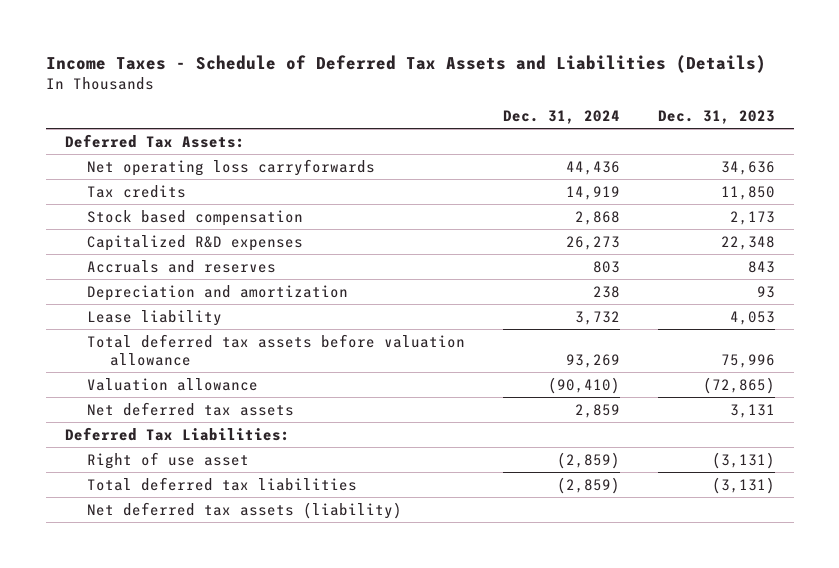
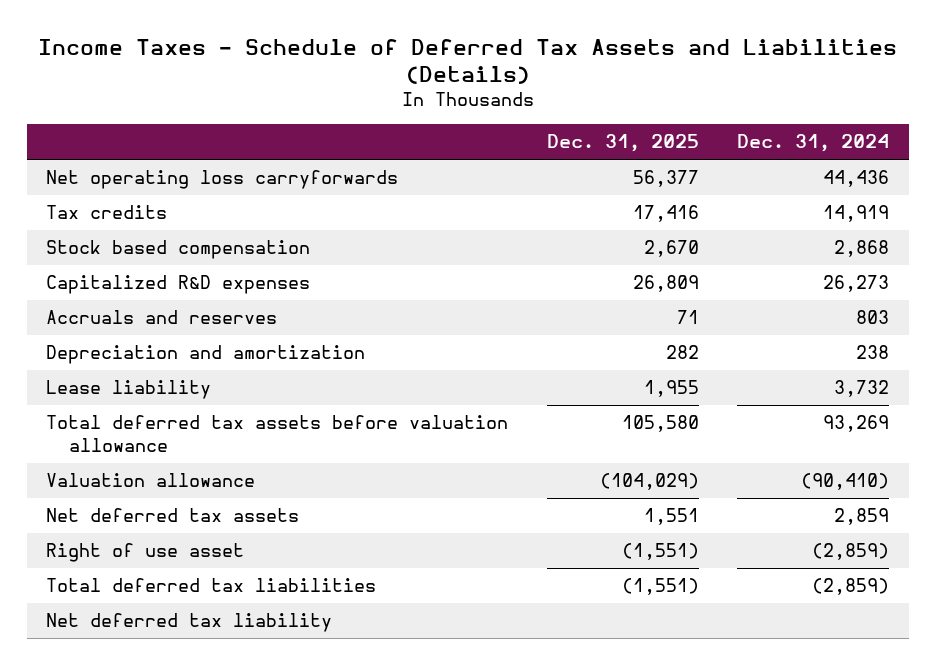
[657,109,775,124] Dec. 31, 2023 -> none
none -> [546,134,699,153] Dec. 31, 2025
[64,133,245,148] Deferred Tax Assets: -> none
[64,426,290,441] Deferred Tax Liabilities: -> none
[87,501,403,519] Net deferred tax assets (liability) -> [46,613,333,633] Net deferred tax liability

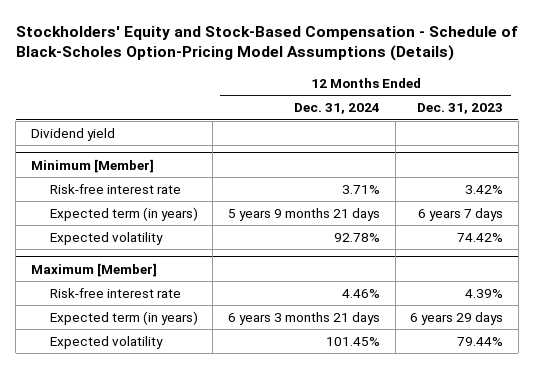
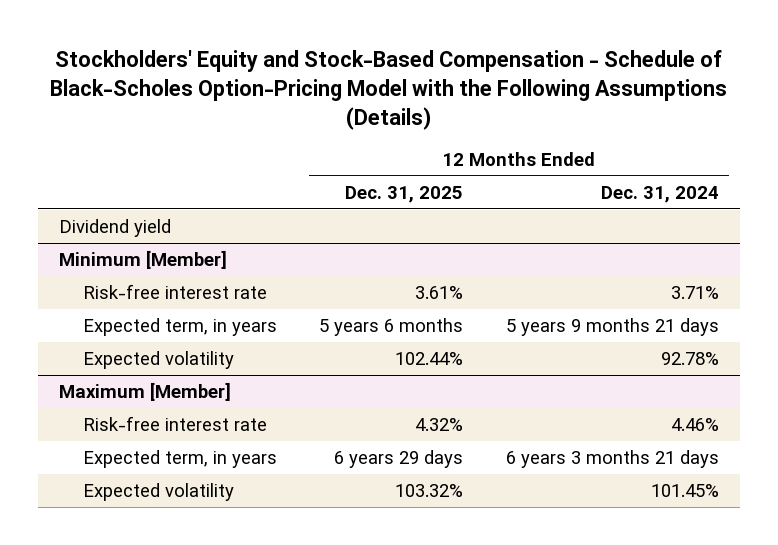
[15,25,518,62] Stockholders' Equity and Stock-Based Compensation - Schedule of Black-Scholes Option-Pricing Model Assumptions (Details) -> [49,49,727,130] Stockholders' Equity and Stock-Based Compensation - Schedule of Black-Scholes Option-Pricing Model with the Following Assumptions (Details)
[417,103,504,115] Dec. 31, 2023 -> none
none -> [345,185,464,203] Dec. 31, 2025
[49,206,198,221] Expected term (in years) -> [82,317,277,336] Expected term, in years
[49,310,198,325] Expected term (in years) -> [82,449,277,468] Expected term, in years

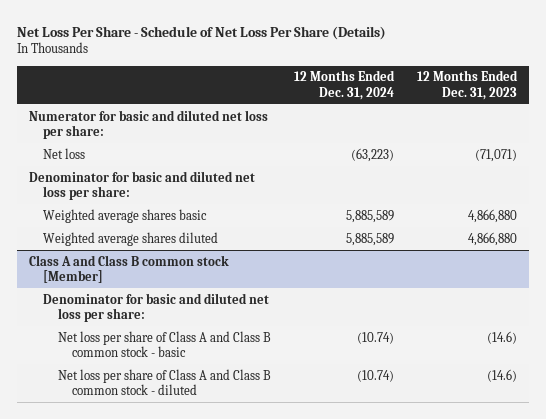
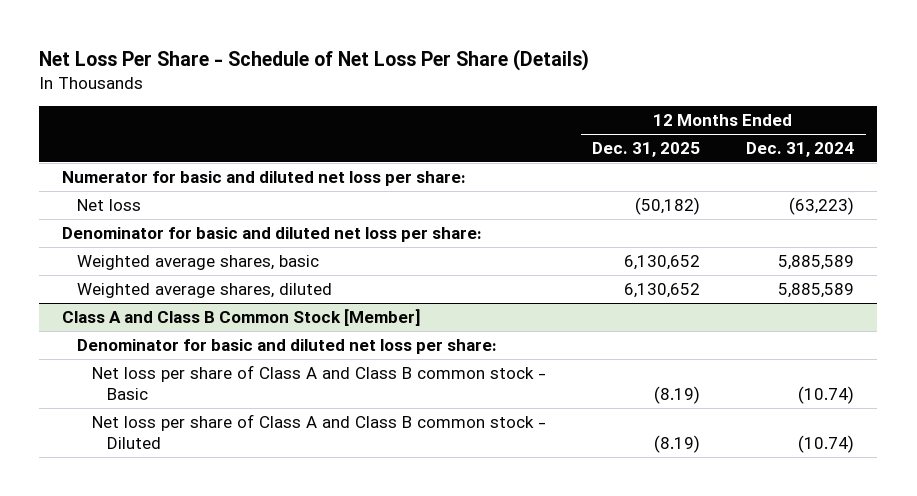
[417,70,519,100] 12 Months Ended Dec. 31, 2023 -> none
none -> [592,142,701,158] Dec. 31, 2025
[43,208,208,223] Weighted average shares basic -> [77,254,320,270] Weighted average shares, basic
[43,231,219,246] Weighted average shares diluted -> [77,282,333,298] Weighted average shares, diluted
[29,254,230,283] Class A and Class B common stock [Member] -> [62,308,422,326] Class A and Class B Common Stock [Member]
[57,330,271,357] Net loss per share of Class A and Class B common stock - basic -> [92,364,547,400] Net loss per share of Class A and Class B common stock - Basic
[57,368,271,395] Net loss per share of Class A and Class B common stock - diluted -> [92,413,547,449] Net loss per share of Class A and Class B common stock - Diluted

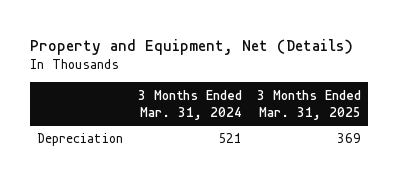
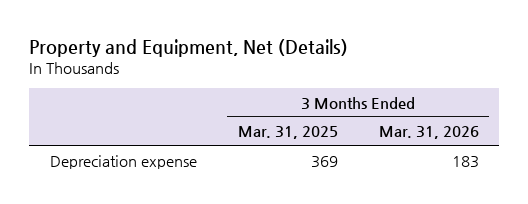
[137,89,242,121] 3 Months Ended Mar. 31, 2024 -> none
none -> [378,126,479,140] Mar. 31, 2026
[37,133,124,147] Depreciation -> [49,154,197,169] Depreciation expense

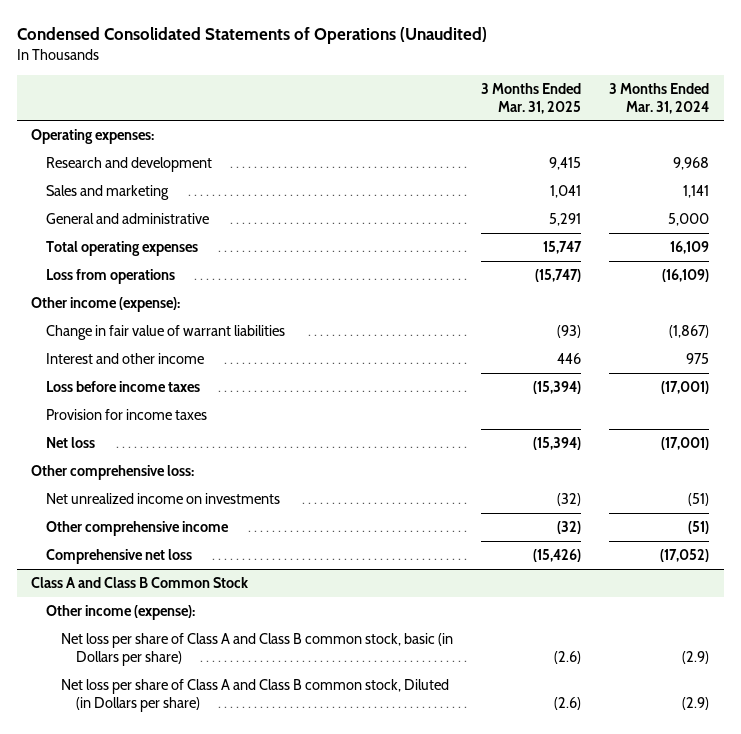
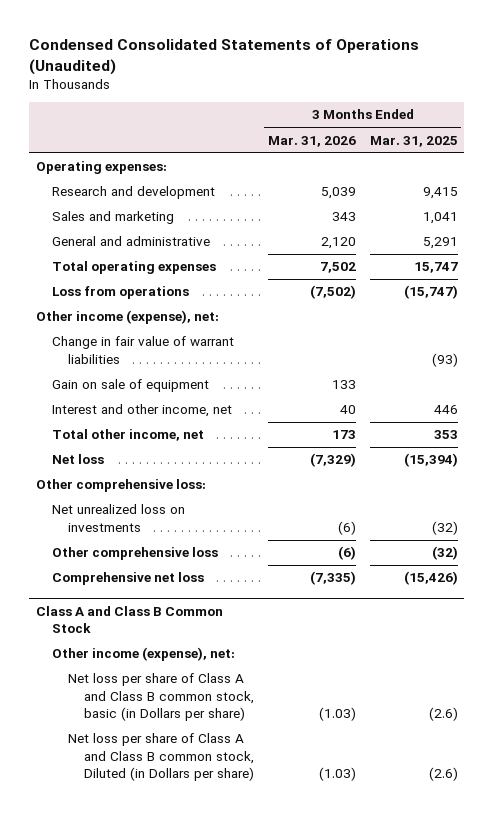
[609,82,710,114] 3 Months Ended Mar. 31, 2024 -> none
none -> [267,135,356,147] Mar. 31, 2026
[31,297,181,313] Other income (expense): -> [35,310,219,325] Other income (expense), net:
[46,381,201,393] Loss before income taxes -> none
[46,409,208,421] Provision for income taxes -> none
none -> [51,379,209,393] Gain on sale of equipment
[46,353,205,365] Interest and other income -> [51,404,232,418] Interest and other income, net
none -> [51,429,204,442] Total other income, net
[46,493,281,505] Net unrealized income on investments -> [51,504,185,532] Net unrealized loss on investments
[46,521,230,537] Other comprehensive income -> [51,547,218,561] Other comprehensive loss
[46,605,196,621] Other income (expense): -> [51,647,235,662] Other income (expense), net:

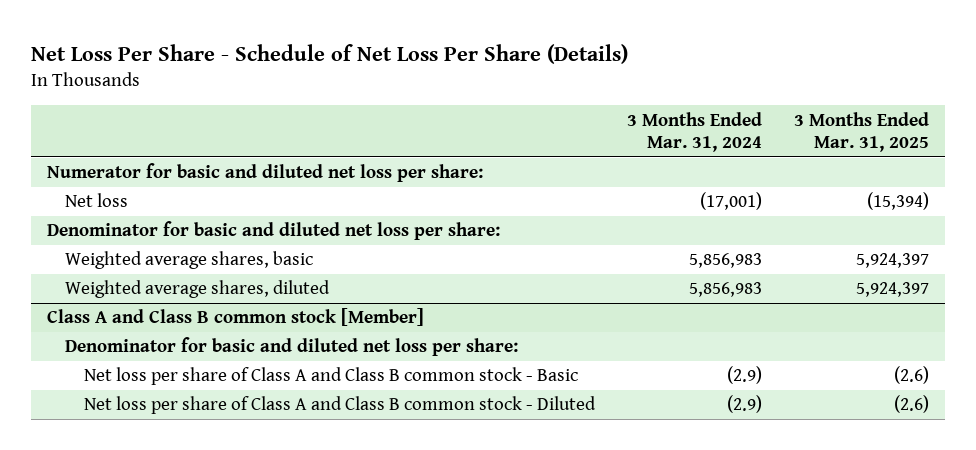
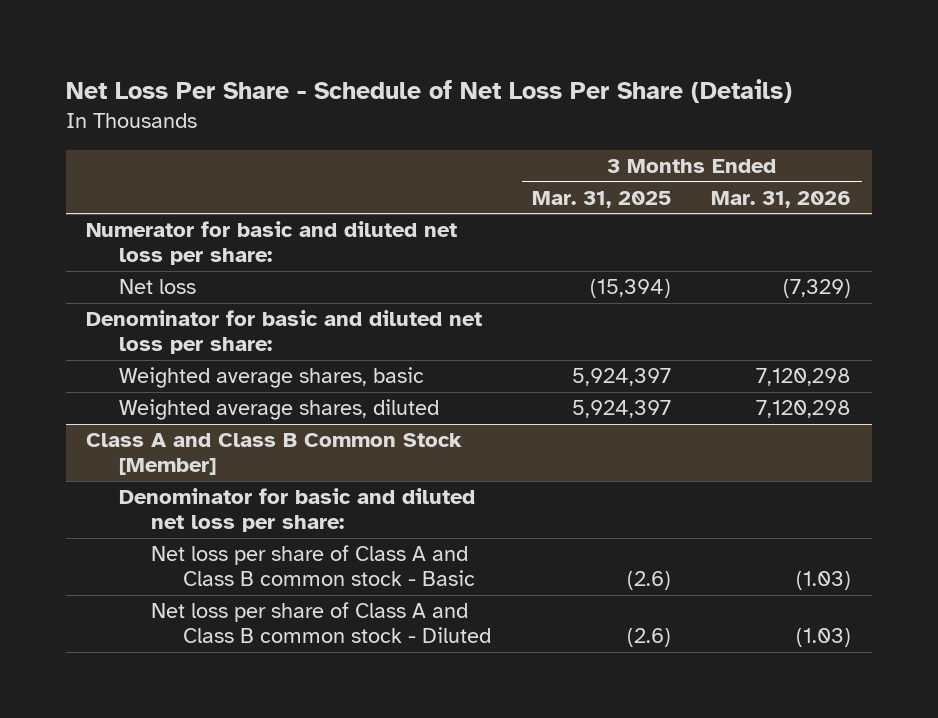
[627,111,763,153] 3 Months Ended Mar. 31, 2024 -> none
none -> [711,190,852,208] Mar. 31, 2026
[47,308,425,327] Class A and Class B common stock [Member] -> [86,433,463,476] Class A and Class B Common Stock [Member]

